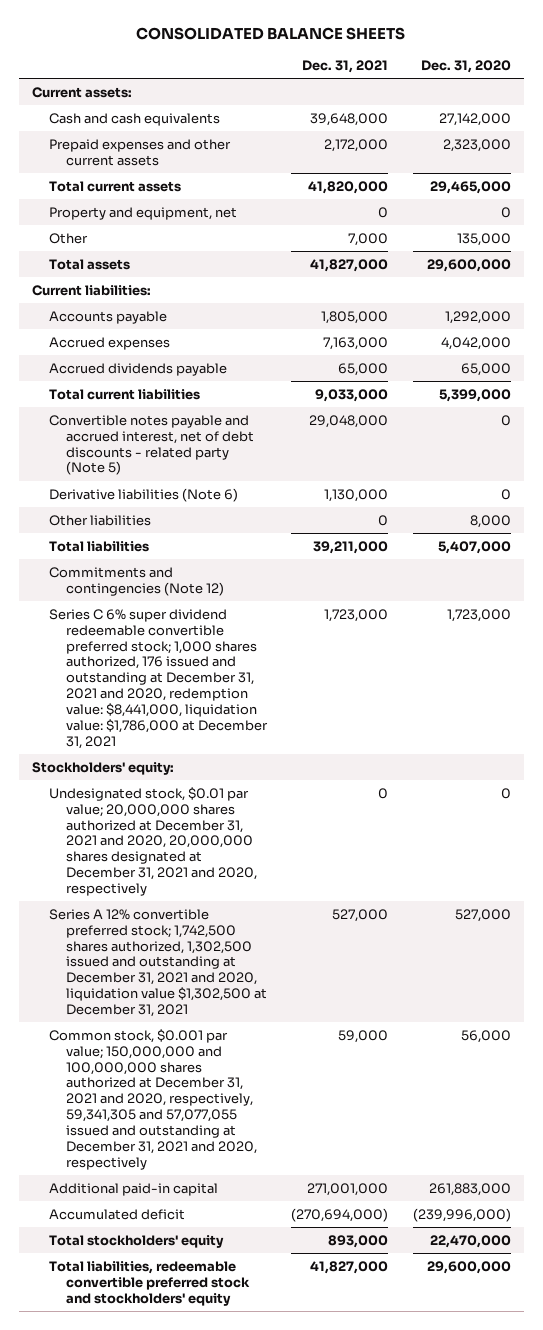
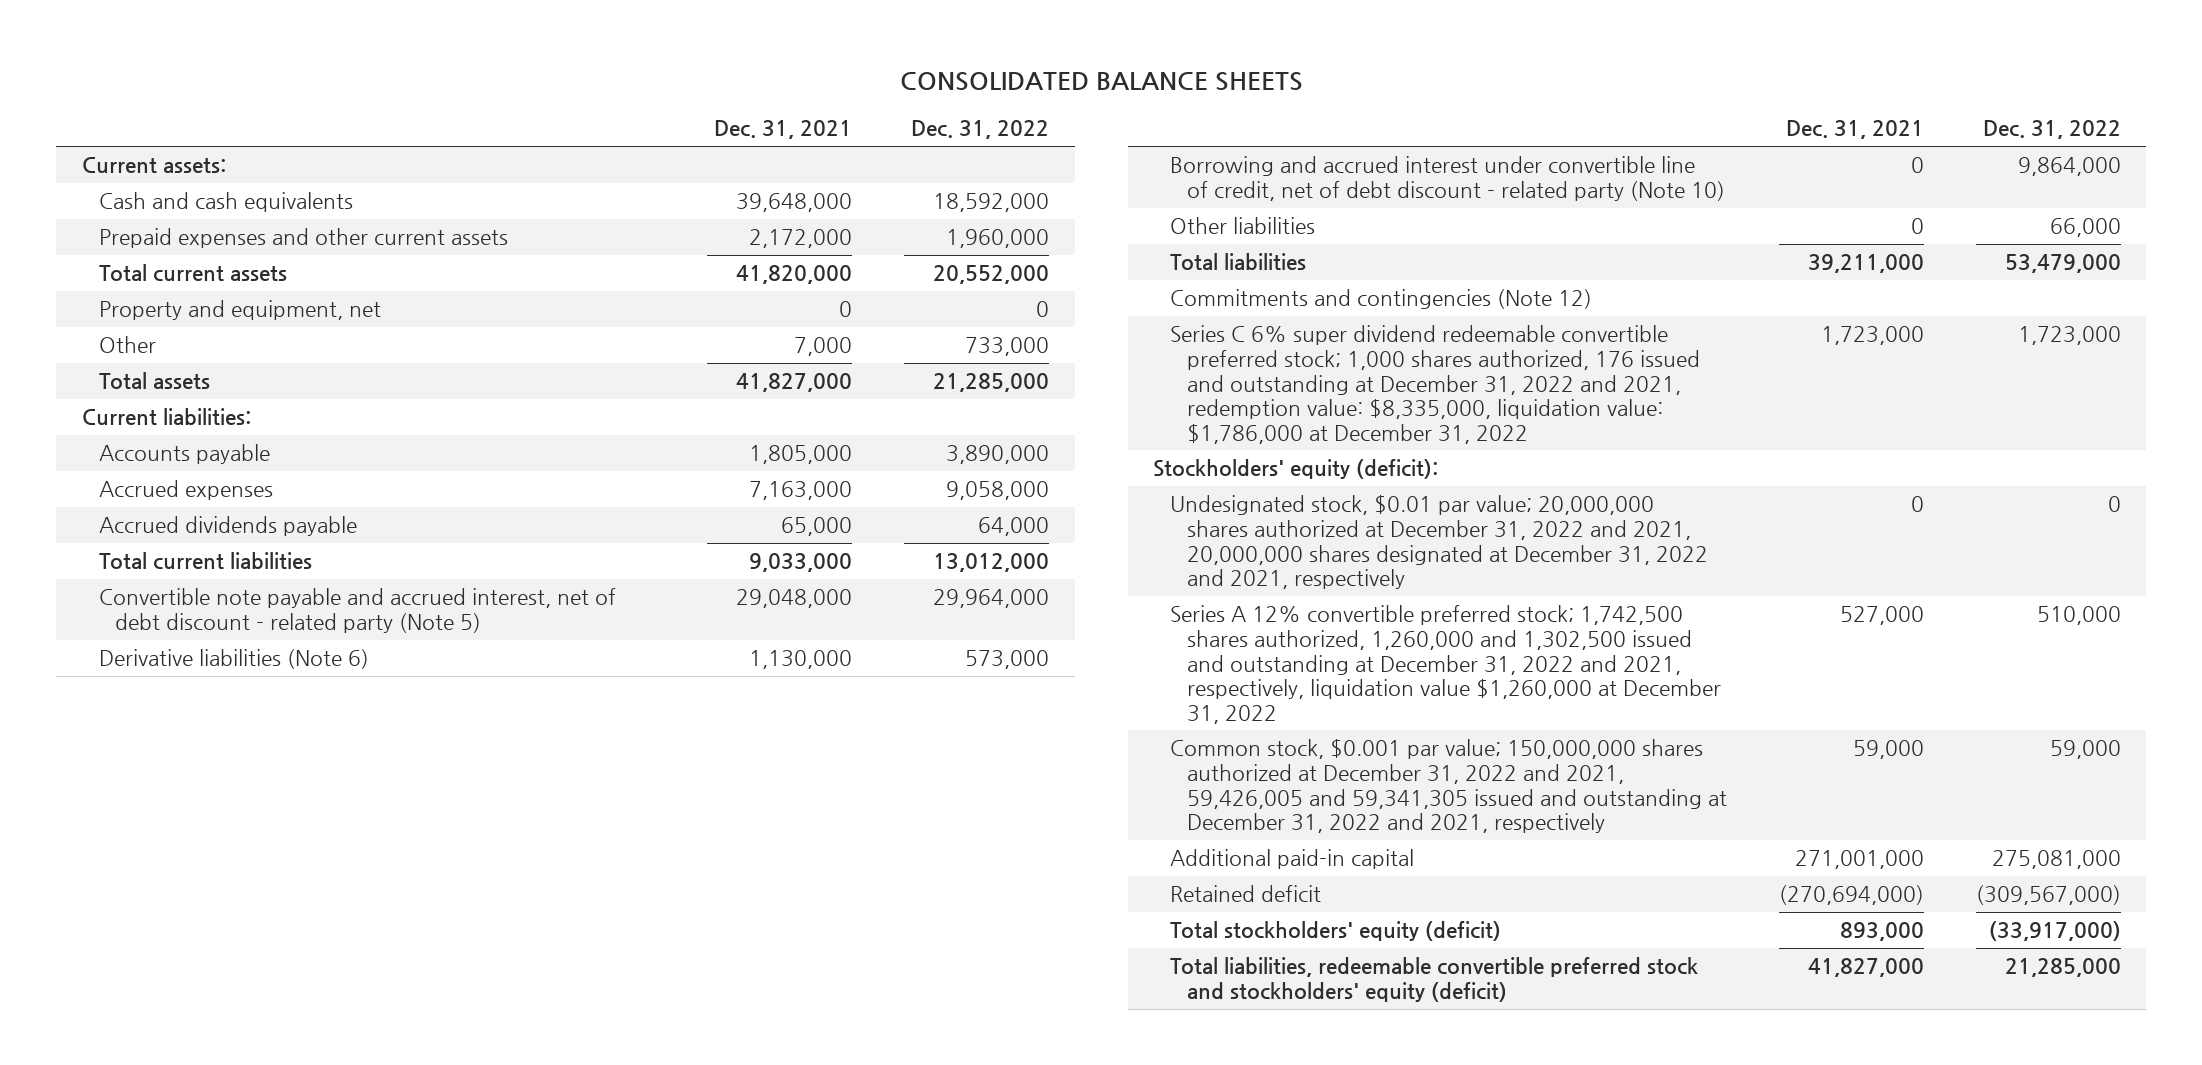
[421,60,512,74] Dec. 31, 2020 -> none
none -> [910,120,1049,140] Dec. 31, 2022
[48,414,254,476] Convertible notes payable and accrued interest, net of debt discounts - related party (Note 5) -> [98,588,616,634] Convertible note payable and accrued interest, net of debt discount - related party (Note 5)
none -> [1170,156,1726,202] Borrowing and accrued interest under convertible line of credit, net of debt discount - related party (Note 10)
[48,608,268,749] Series C 6% super dividend redeemable convertible preferred stock; 1,000 shares authorized, 176 issued and outstanding at December 31, 2021 and 2020, redemption value: $8,441,000, liquidation value: $1,786,000 at December 31, 2021 -> [1170,325,1701,444] Series C 6% super dividend redeemable convertible preferred stock; 1,000 shares authorized, 176 issued and outstanding at December 31, 2022 and 2021, redemption value: $8,335,000, liquidation value: $1,786,000 at December 31, 2022
[31,761,174,775] Stockholders' equity: -> [1153,459,1439,480] Stockholders' equity (deficit):
[48,786,257,897] Undesignated stock, $0.01 par value; 20,000,000 shares authorized at December 31, 2021 and 2020, 20,000,000 shares designated at December 31, 2021 and 2020, respectively -> [1170,495,1709,590] Undesignated stock, $0.01 par value; 20,000,000 shares authorized at December 31, 2022 and 2021, 20,000,000 shares designated at December 31, 2022 and 2021, respectively
[48,908,267,1018] Series A 12% convertible preferred stock; 1,742,500 shares authorized, 1,302,500 issued and outstanding at December 31, 2021 and 2020, liquidation value $1,302,500 at December 31, 2021 -> [1170,605,1722,724] Series A 12% convertible preferred stock; 1,742,500 shares authorized, 1,260,000 and 1,302,500 issued and outstanding at December 31, 2022 and 2021, respectively, liquidation value $1,260,000 at December 31, 2022
[48,1028,257,1170] Common stock, $0.001 par value; 150,000,000 and 100,000,000 shares authorized at December 31, 2021 and 2020, respectively, 59,341,305 and 57,077,055 issued and outstanding at December 31, 2021 and 2020, respectively -> [1170,739,1728,834] Common stock, $0.001 par value; 150,000,000 shares authorized at December 31, 2022 and 2021, 59,426,005 and 59,341,305 issued and outstanding at December 31, 2022 and 2021, respectively
[48,1208,185,1220] Accumulated deficit -> [1170,885,1322,903] Retained deficit
[48,1234,224,1248] Total stockholders' equity -> [1170,921,1502,942] Total stockholders' equity (deficit)
[48,1260,250,1306] Total liabilities, redeemable convertible preferred stock and stockholders' equity -> [1170,957,1699,1003] Total liabilities, redeemable convertible preferred stock and stockholders' equity (deficit)

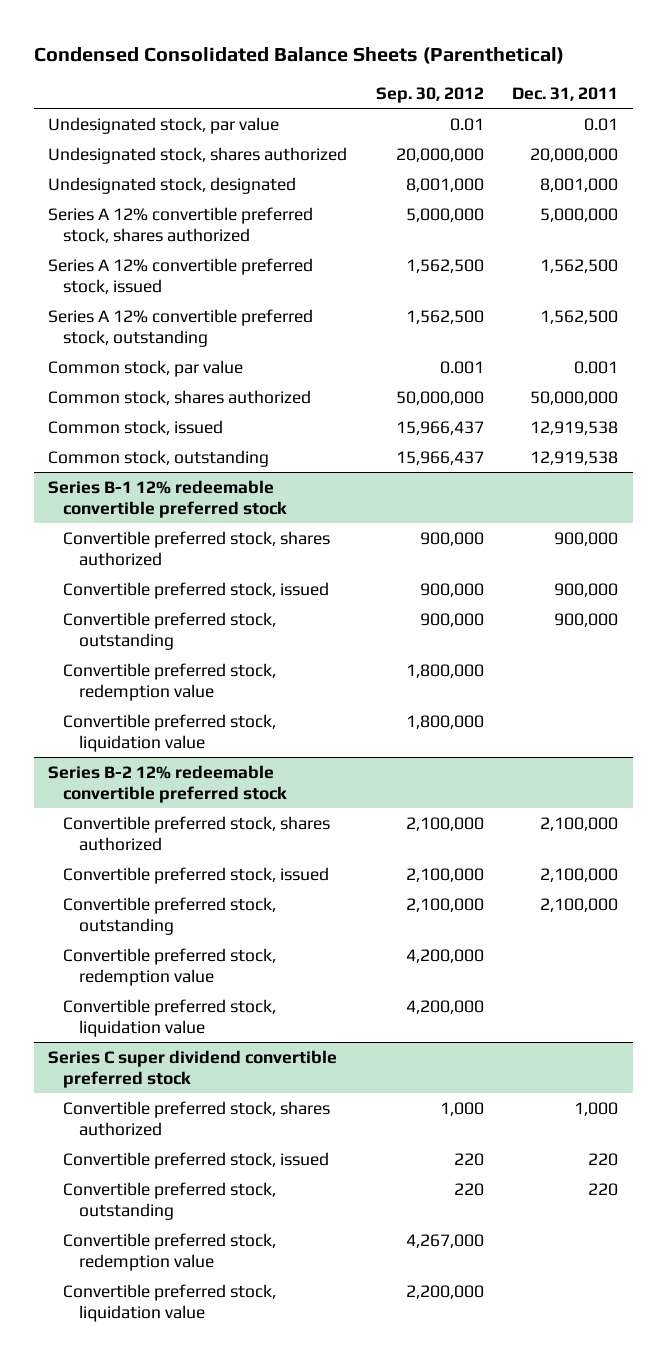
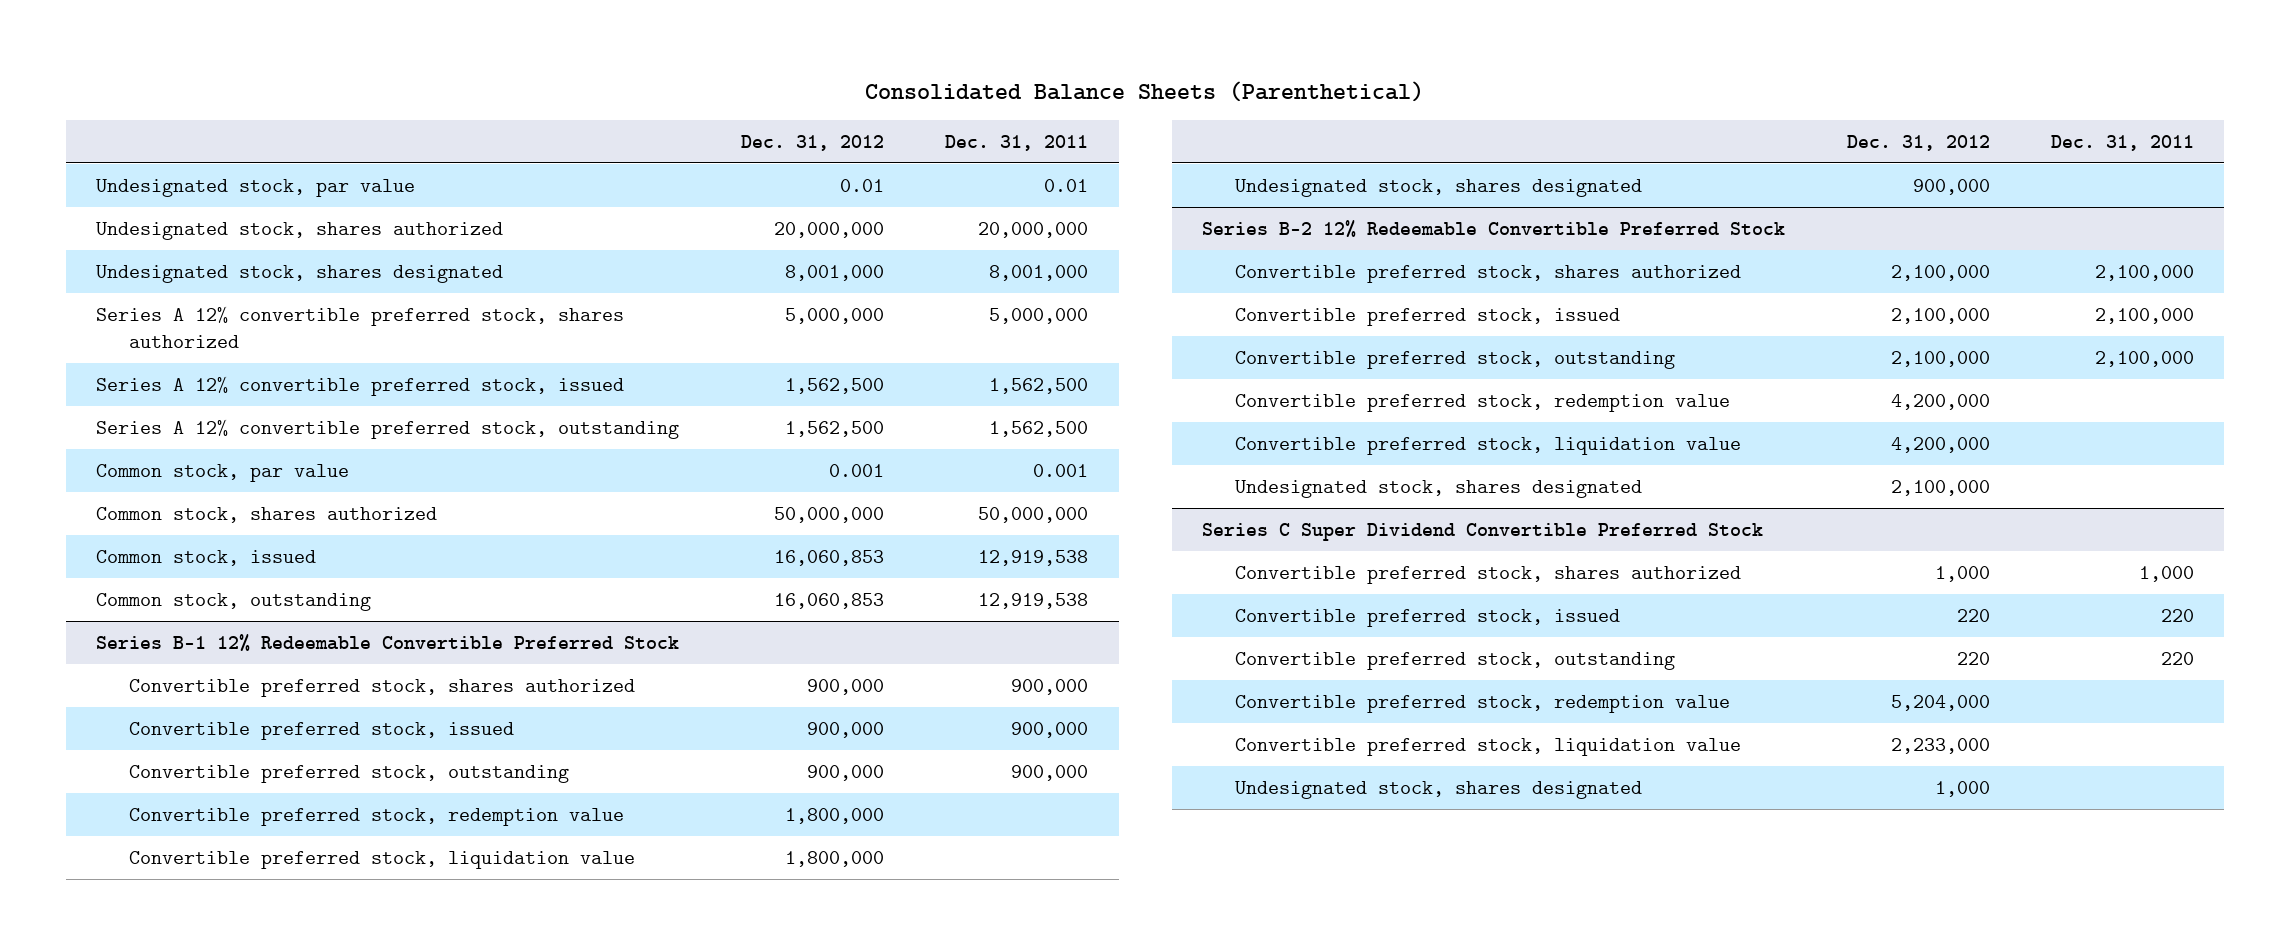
[33,46,564,64] Condensed Consolidated Balance Sheets (Parenthetical) -> [865,80,1425,102] Consolidated Balance Sheets (Parenthetical)
[375,86,484,103] Sep. 30, 2012 -> none
none -> [740,134,884,151] Dec. 31, 2012
[48,176,297,194] Undesignated stock, designated -> [96,264,504,283] Undesignated stock, shares designated
[48,479,288,518] Series B-1 12% redeemable convertible preferred stock -> [96,633,680,651] Series B-1 12% Redeemable Convertible Preferred Stock
none -> [1235,178,1643,197] Undesignated stock, shares designated
[48,764,288,803] Series B-2 12% redeemable convertible preferred stock -> [1202,219,1786,237] Series B-2 12% Redeemable Convertible Preferred Stock
none -> [1235,479,1643,498] Undesignated stock, shares designated
[48,1049,338,1088] Series C super dividend convertible preferred stock -> [1202,522,1764,541] Series C Super Dividend Convertible Preferred Stock
none -> [1235,780,1643,799] Undesignated stock, shares designated

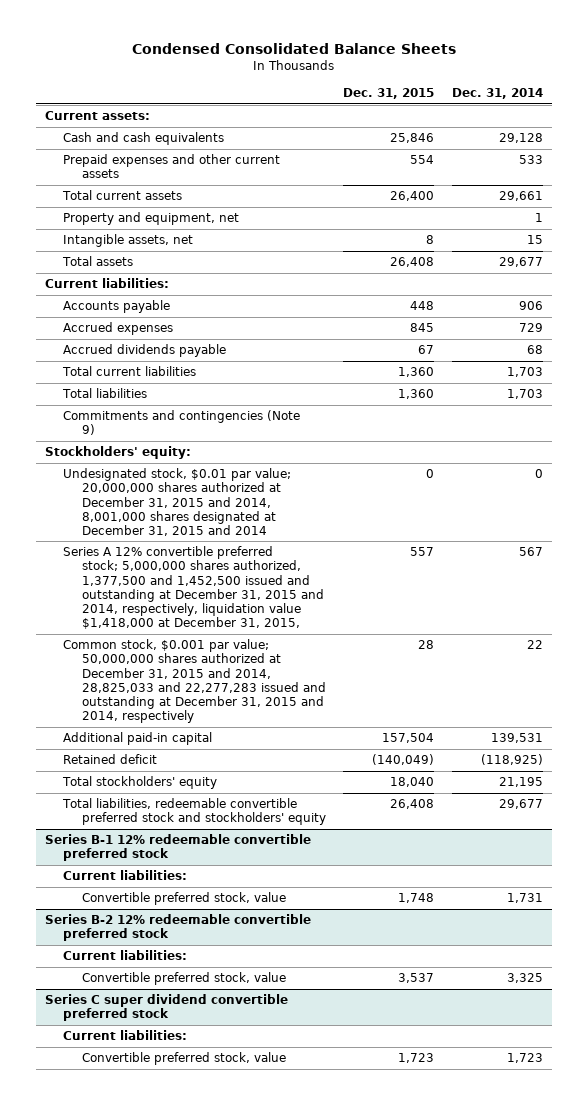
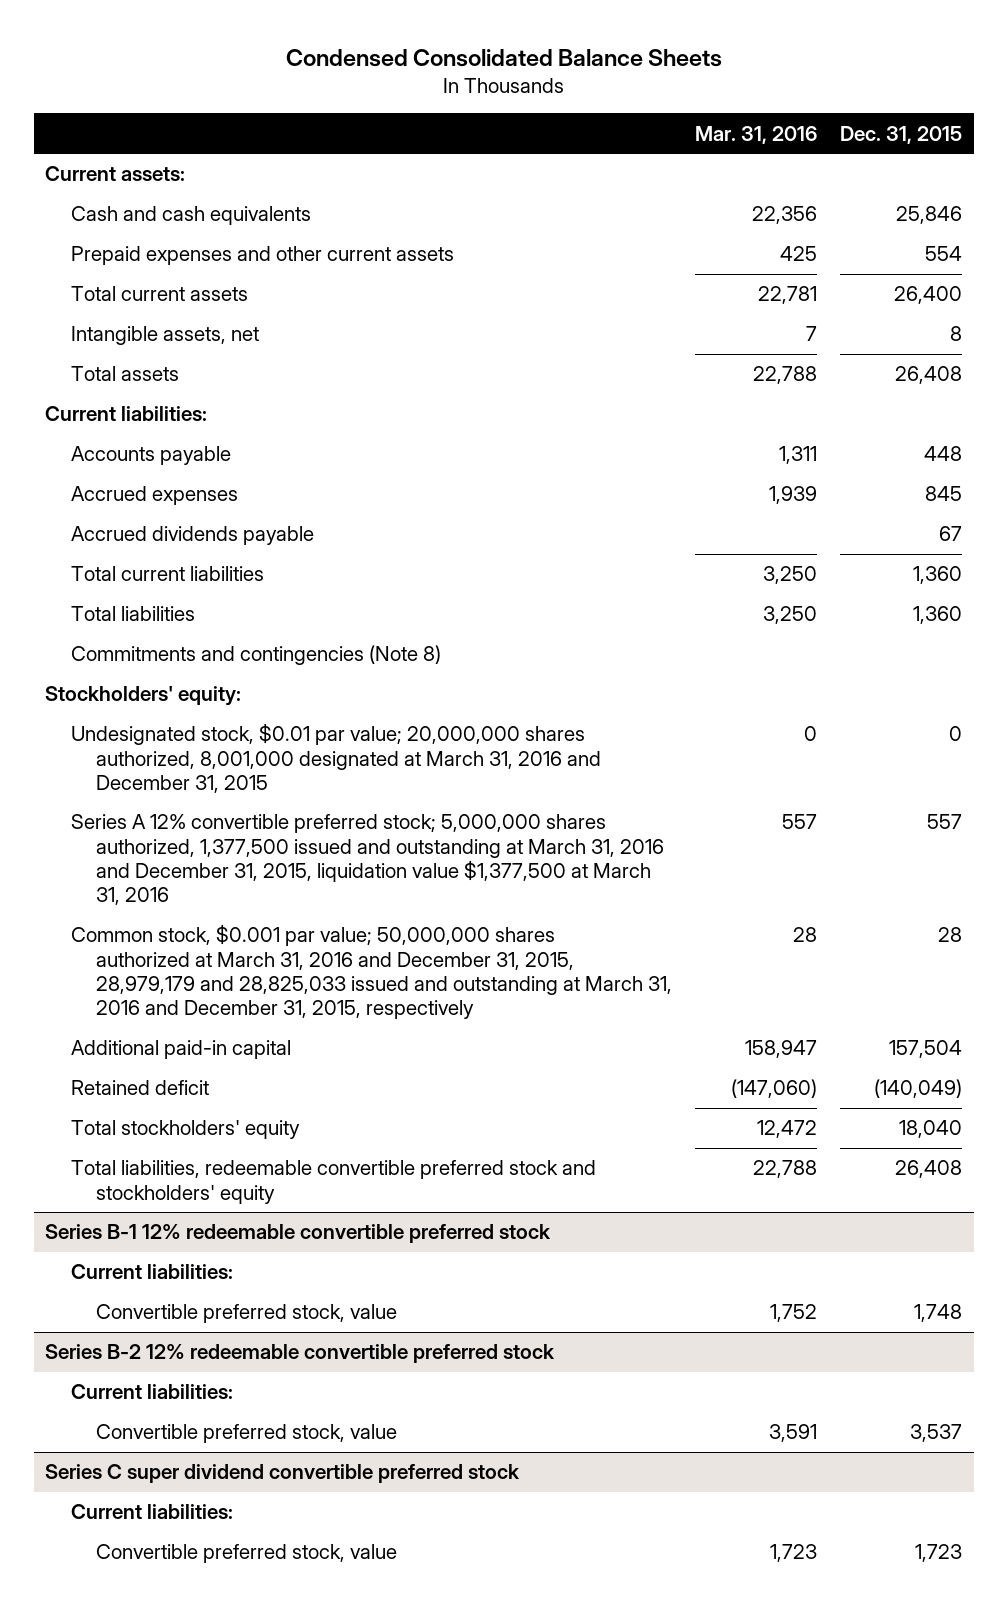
[451,88,543,100] Dec. 31, 2014 -> none
none -> [695,125,818,144] Mar. 31, 2016
[63,212,240,226] Property and equipment, net -> none
[63,410,301,436] Commitments and contingencies (Note 9) -> [70,645,441,666] Commitments and contingencies (Note 8)
[63,468,292,536] Undesignated stock, $0.01 par value; 20,000,000 shares authorized at December 31, 2015 and 2014, 8,001,000 shares designated at December 31, 2015 and 2014 -> [70,723,602,793] Undesignated stock, $0.01 par value; 20,000,000 shares authorized, 8,001,000 designated at March 31, 2016 and December 31, 2015
[63,546,325,629] Series A 12% convertible preferred stock; 5,000,000 shares authorized, 1,377,500 and 1,452,500 issued and outstanding at December 31, 2015 and 2014, respectively, liquidation value $1,418,000 at December 31, 2015, -> [70,814,665,906] Series A 12% convertible preferred stock; 5,000,000 shares authorized, 1,377,500 issued and outstanding at March 31, 2016 and December 31, 2015, liquidation value $1,377,500 at March 31, 2016
[63,639,327,723] Common stock, $0.001 par value; 50,000,000 shares authorized at December 31, 2015 and 2014, 28,825,033 and 22,277,283 issued and outstanding at December 31, 2015 and 2014, respectively -> [70,924,673,1020] Common stock, $0.001 par value; 50,000,000 shares authorized at March 31, 2016 and December 31, 2015, 28,979,179 and 28,825,033 issued and outstanding at March 31, 2016 and December 31, 2015, respectively

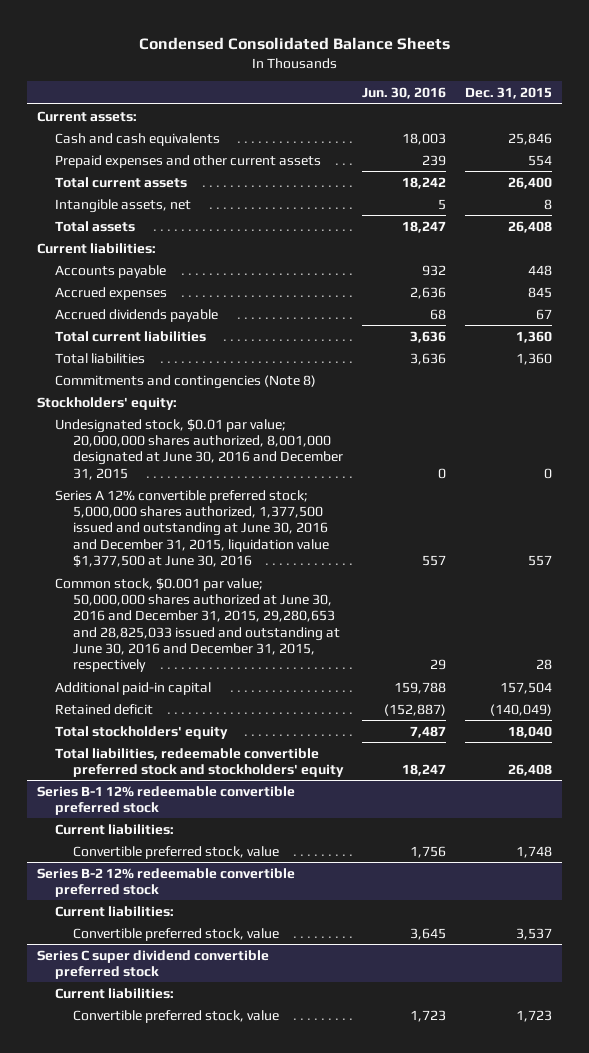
[695,125,818,144] Mar. 31, 2016 -> none
none -> [362,87,447,100] Jun. 30, 2016
[70,723,602,793] Undesignated stock, $0.01 par value; 20,000,000 shares authorized, 8,001,000 designated at March 31, 2016 and December 31, 2015 -> [55,418,344,480] Undesignated stock, $0.01 par value; 20,000,000 shares authorized, 8,001,000 designated at June 30, 2016 and December 31, 2015
[70,814,665,906] Series A 12% convertible preferred stock; 5,000,000 shares authorized, 1,377,500 issued and outstanding at March 31, 2016 and December 31, 2015, liquidation value $1,377,500 at March 31, 2016 -> [55,489,330,568] Series A 12% convertible preferred stock; 5,000,000 shares authorized, 1,377,500 issued and outstanding at June 30, 2016 and December 31, 2015, liquidation value $1,377,500 at June 30, 2016
[70,924,673,1020] Common stock, $0.001 par value; 50,000,000 shares authorized at March 31, 2016 and December 31, 2015, 28,979,179 and 28,825,033 issued and outstanding at March 31, 2016 and December 31, 2015, respectively -> [55,577,341,673] Common stock, $0.001 par value; 50,000,000 shares authorized at June 30, 2016 and December 31, 2015, 29,280,653 and 28,825,033 issued and outstanding at June 30, 2016 and December 31, 2015, respectively

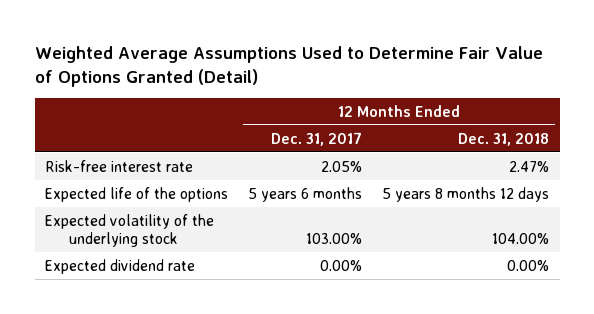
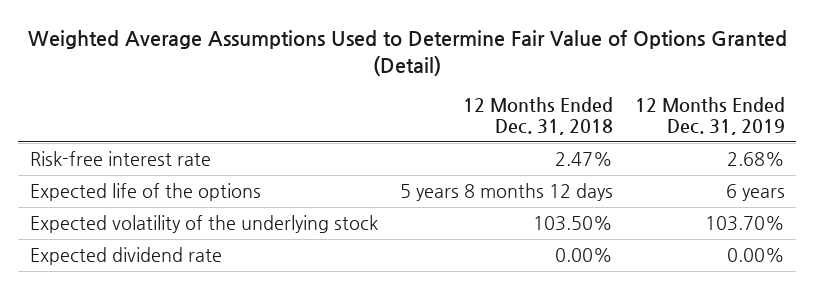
[271,131,363,146] Dec. 31, 2017 -> none
none -> [635,97,786,135] 12 Months Ended Dec. 31, 2019
[492,233,550,245] 104.00% -> [532,215,613,231] 103.50%

